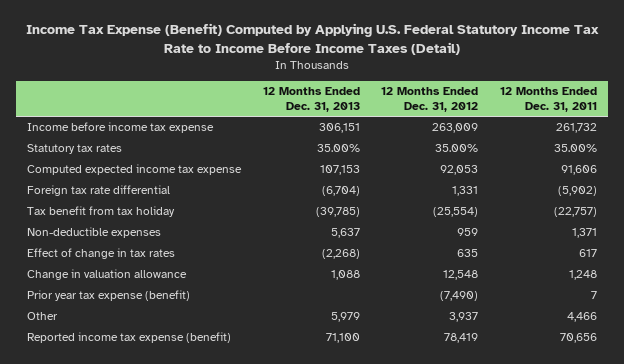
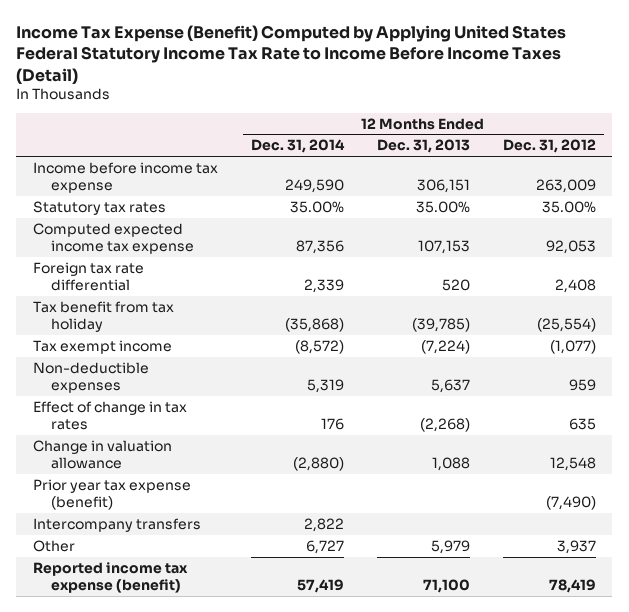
[25,23,599,55] Income Tax Expense (Benefit) Computed by Applying U.S. Federal Statutory Income Tax Rate to Income Before Income Taxes (Detail) -> [16,24,567,84] Income Tax Expense (Benefit) Computed by Applying United States Federal Statutory Income Tax Rate to Income Before Income Taxes (Detail)
[499,87,597,113] 12 Months Ended Dec. 31, 2011 -> none
none -> [250,139,345,154] Dec. 31, 2014
[321,186,360,197] (6,704) -> [441,278,470,291] 520
[452,186,479,197] 1,331 -> [554,278,596,293] 2,408
none -> [32,339,172,354] Tax exempt income
none -> [32,517,201,532] Intercompany transfers

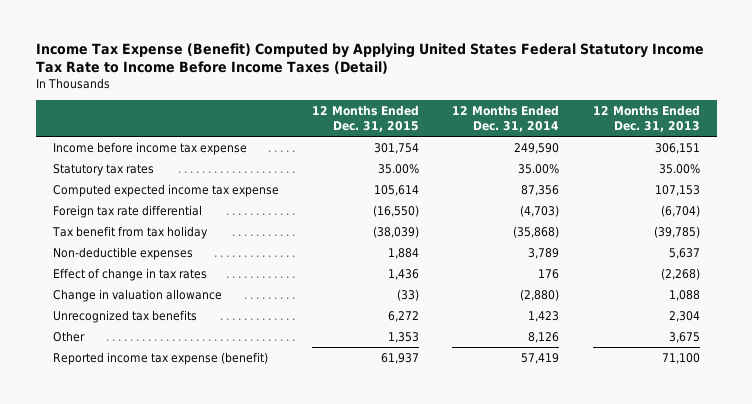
[502,139,596,154] Dec. 31, 2012 -> none
none -> [312,105,420,132] 12 Months Ended Dec. 31, 2015
[303,278,344,293] 2,339 -> [520,204,560,217] (4,703)
[441,278,470,291] 520 -> [660,204,700,217] (6,704)
[32,339,172,354] Tax exempt income -> none
[306,378,344,393] 5,319 -> [528,247,560,259] 3,789
[32,478,191,510] Prior year tax expense (benefit) -> none
[32,517,201,532] Intercompany transfers -> none
none -> [52,309,197,323] Unrecognized tax benefits
[305,539,344,554] 6,727 -> [528,331,560,343] 8,126
[430,539,470,554] 5,979 -> [668,331,700,343] 3,675

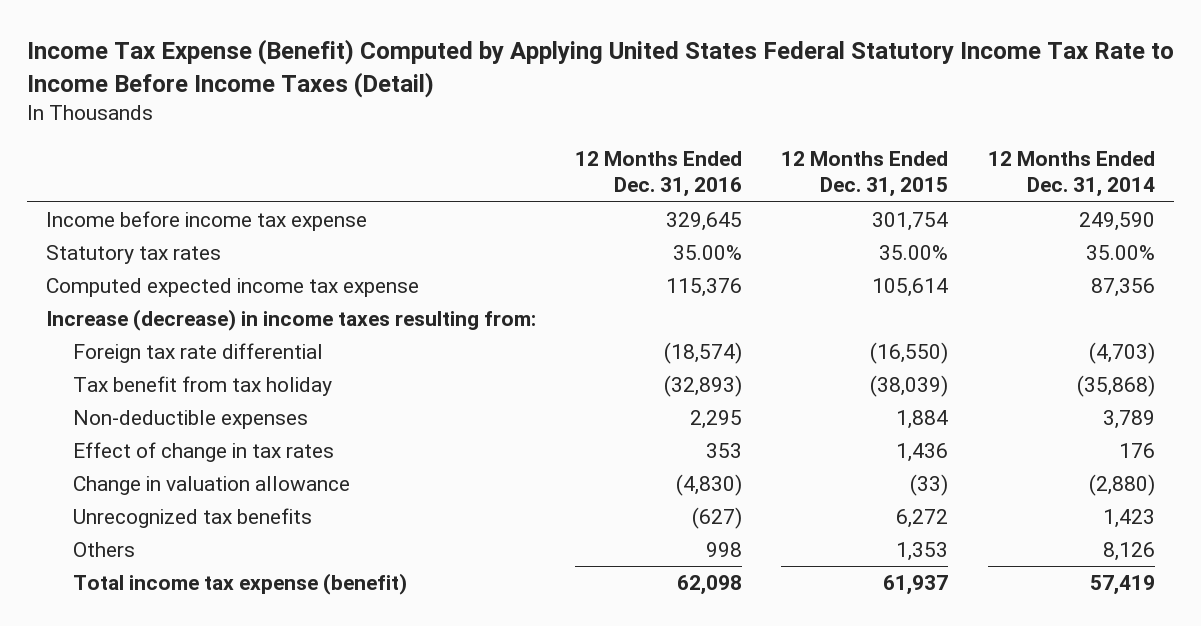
[592,105,700,132] 12 Months Ended Dec. 31, 2013 -> none
none -> [575,150,743,198] 12 Months Ended Dec. 31, 2016
none -> [46,309,537,332] Increase (decrease) in income taxes resulting from:
[52,330,85,342] Other -> [73,542,136,558] Others
[52,351,268,365] Reported income tax expense (benefit) -> [73,573,408,596] Total income tax expense (benefit)

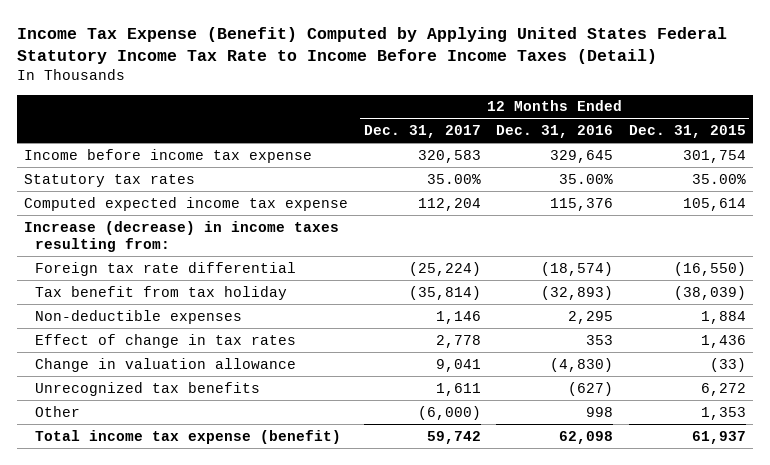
[987,150,1155,198] 12 Months Ended Dec. 31, 2014 -> none
none -> [363,124,481,138] Dec. 31, 2017
[73,542,136,558] Others -> [34,405,80,417] Other

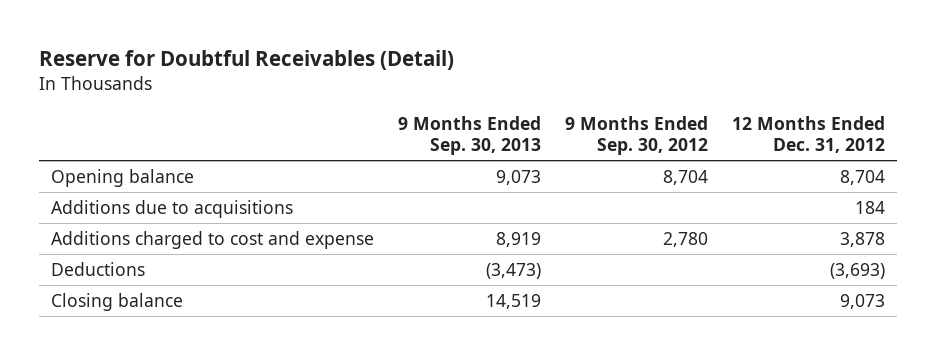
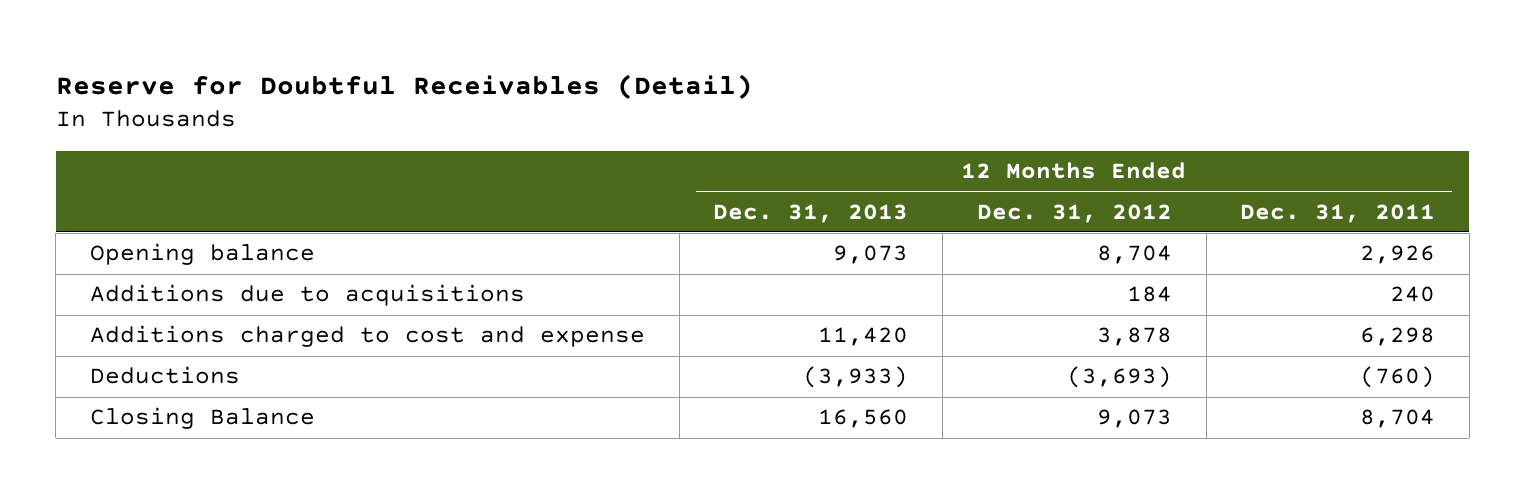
[398,115,542,156] 9 Months Ended Sep. 30, 2013 -> none
[565,115,709,156] 9 Months Ended Sep. 30, 2012 -> none
none -> [713,203,909,223] Dec. 31, 2013
none -> [1240,203,1436,223] Dec. 31, 2011
[51,292,184,311] Closing balance -> [90,407,316,430] Closing Balance

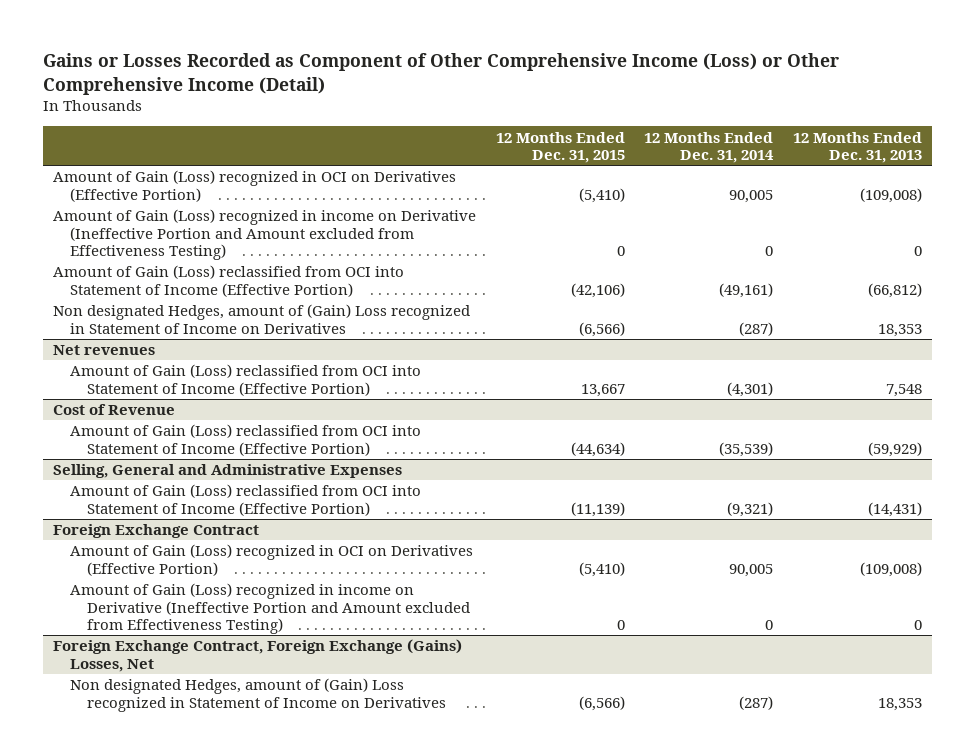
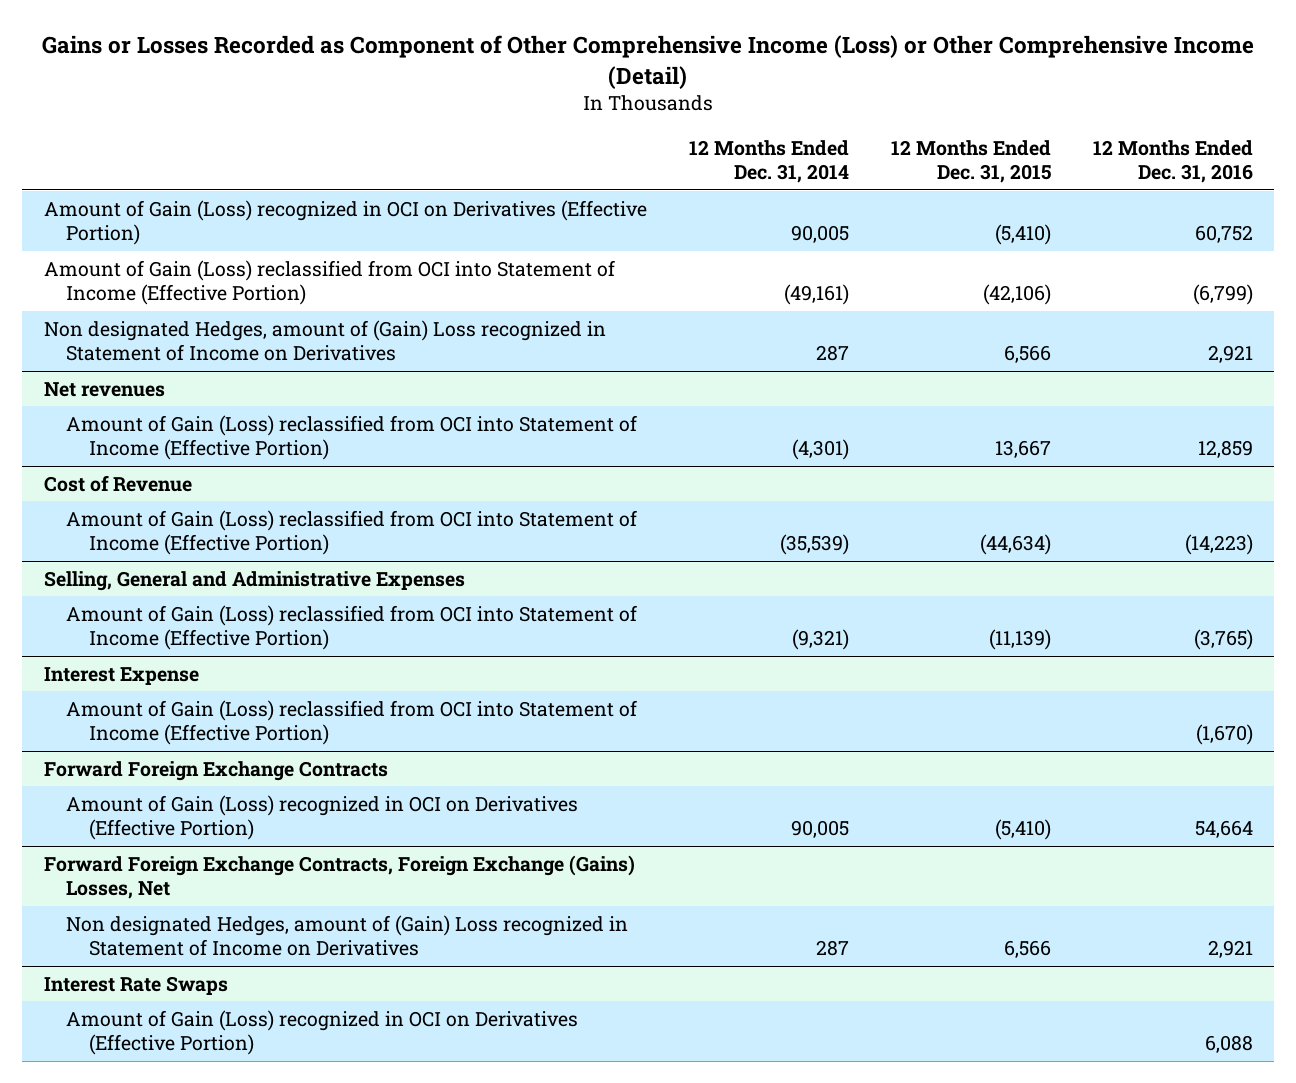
[792,131,922,164] 12 Months Ended Dec. 31, 2013 -> none
none -> [1092,139,1253,184] 12 Months Ended Dec. 31, 2016
[53,209,477,261] Amount of Gain (Loss) recognized in income on Derivative (Ineffective Portion and Amount excluded from Effectiveness Testing) -> none
[578,321,625,337] (6,566) -> [1003,344,1051,363] 6,566
[739,321,774,336] (287) -> [815,344,849,361] 287
none -> [43,666,199,685] Interest Expense
none -> [66,699,638,745] Amount of Gain (Loss) reclassified from OCI into Statement of Income (Effective Portion)
[53,524,260,539] Foreign Exchange Contract -> [43,760,388,781] Forward Foreign Exchange Contracts
[69,583,470,635] Amount of Gain (Loss) recognized in income on Derivative (Ineffective Portion and Amount excluded from Effectiveness Testing) -> none
[53,639,463,672] Foreign Exchange Contract, Foreign Exchange (Gains) Losses, Net -> [43,854,635,899] Forward Foreign Exchange Contracts, Foreign Exchange (Gains) Losses, Net
[578,695,625,711] (6,566) -> [1003,939,1051,958] 6,566
[739,695,774,710] (287) -> [815,939,849,956] 287
none -> [43,975,228,995] Interest Rate Swaps
none -> [66,1009,579,1055] Amount of Gain (Loss) recognized in OCI on Derivatives (Effective Portion)

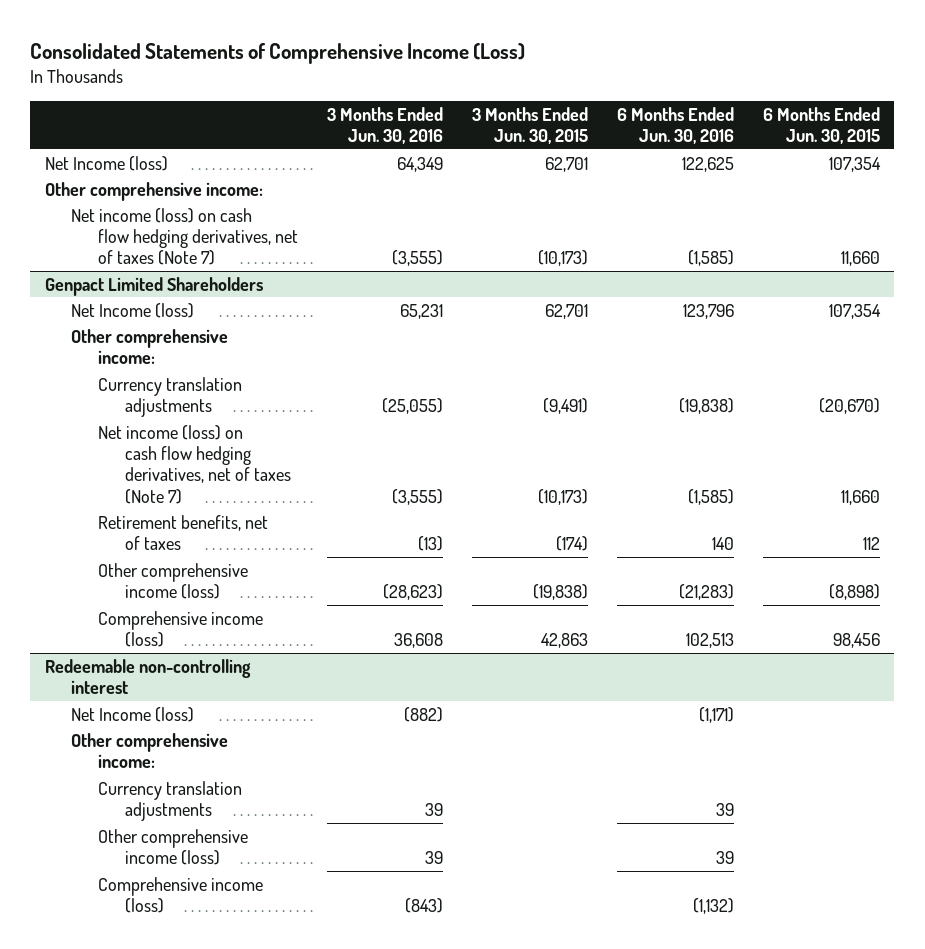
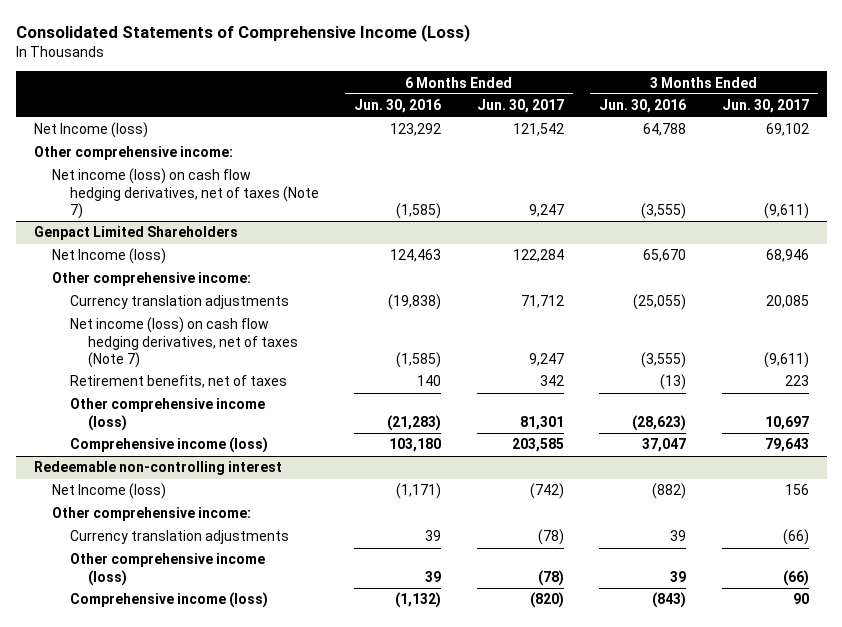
[471,106,588,145] 3 Months Ended Jun. 30, 2015 -> none
[762,106,880,145] 6 Months Ended Jun. 30, 2015 -> none
none -> [476,99,564,114] Jun. 30, 2017
none -> [721,99,809,114] Jun. 30, 2017
[396,156,443,172] 64,349 -> [643,123,687,137] 64,788
[681,156,734,172] 122,625 -> [390,123,442,137] 123,292
[399,303,443,319] 65,231 -> [643,249,687,263] 65,670
[682,303,734,319] 123,796 -> [390,249,442,263] 124,463
[393,633,443,649] 36,608 -> [642,438,687,453] 37,047
[685,633,734,649] 102,513 -> [389,438,442,453] 103,180

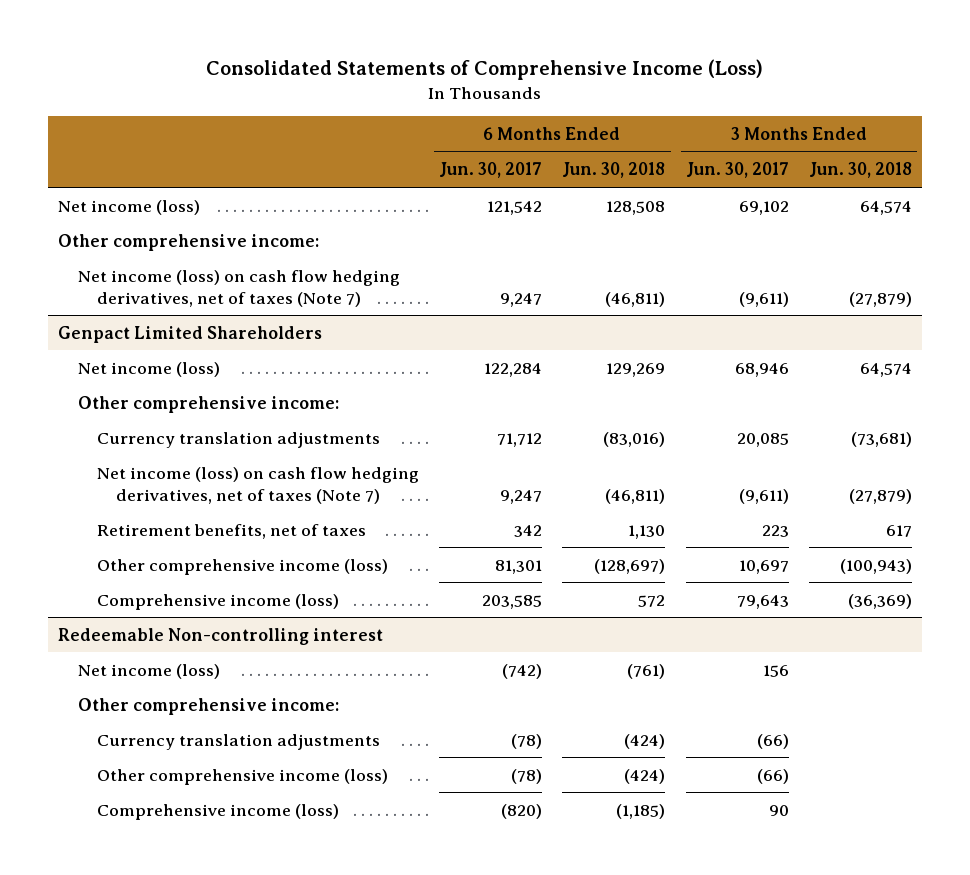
[354,99,442,114] Jun. 30, 2016 -> none
[599,99,687,114] Jun. 30, 2016 -> none
none -> [562,162,666,179] Jun. 30, 2018
none -> [808,162,912,179] Jun. 30, 2018
[33,122,148,139] Net Income (loss) -> [58,199,201,215] Net income (loss)
[51,248,166,265] Net Income (loss) -> [77,361,220,377] Net income (loss)
[33,461,282,476] Redeemable non-controlling interest -> [58,627,384,645] Redeemable Non-controlling interest
[51,483,166,500] Net Income (loss) -> [77,663,220,679] Net income (loss)

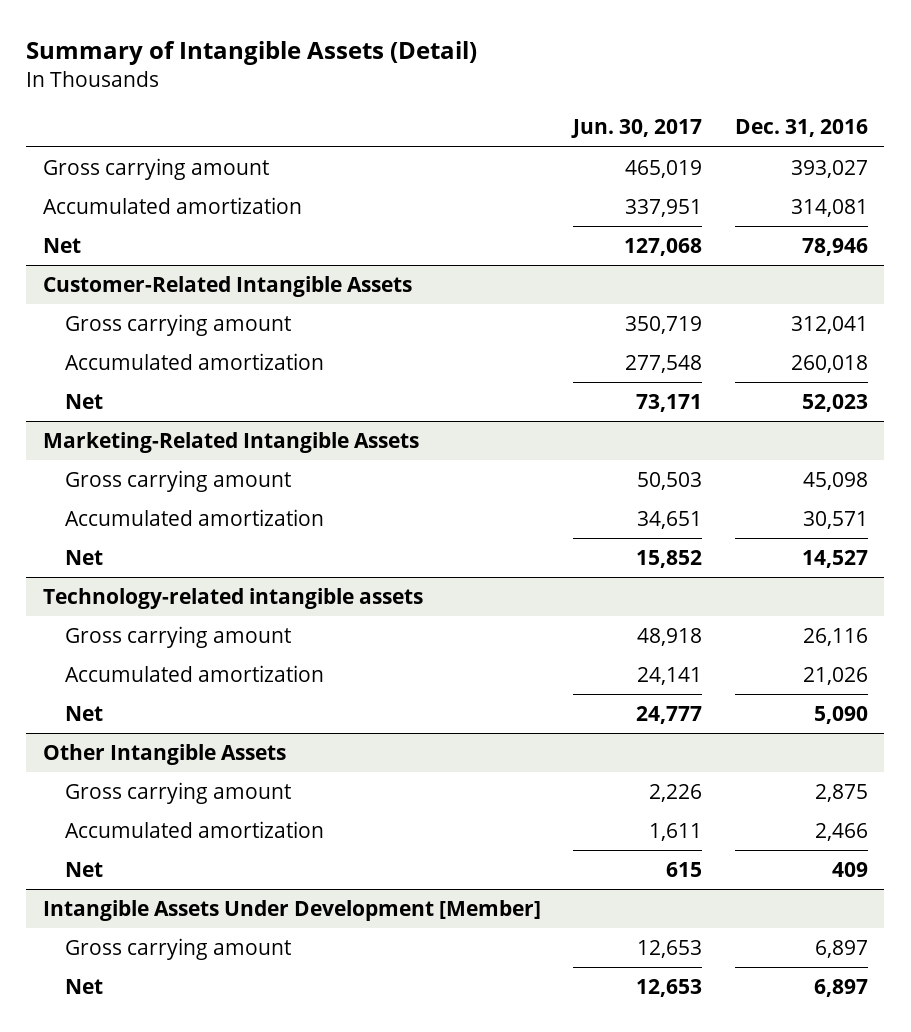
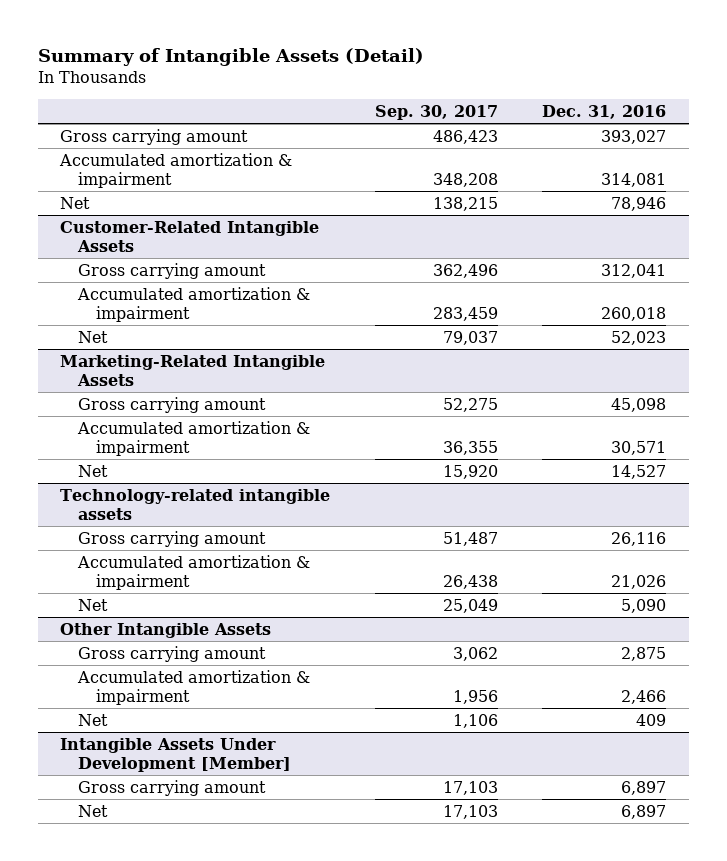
[571,119,703,139] Jun. 30, 2017 -> none
none -> [374,104,498,120] Sep. 30, 2017
[42,197,302,215] Accumulated amortization -> [59,152,293,188] Accumulated amortization & impairment
[64,353,324,371] Accumulated amortization -> [77,286,311,322] Accumulated amortization & impairment
[64,509,324,527] Accumulated amortization -> [77,420,311,456] Accumulated amortization & impairment
[64,665,324,683] Accumulated amortization -> [77,554,311,590] Accumulated amortization & impairment
[64,821,324,839] Accumulated amortization -> [77,669,311,705] Accumulated amortization & impairment

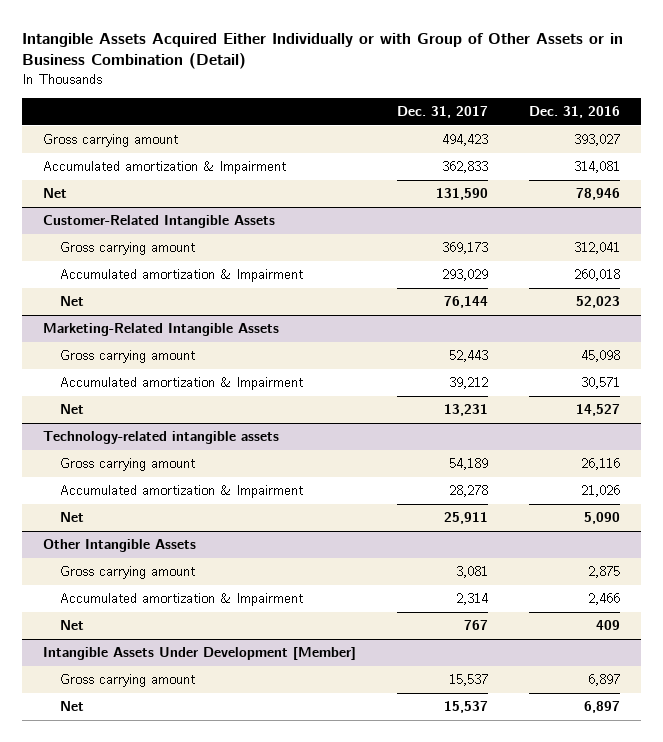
[38,48,425,67] Summary of Intangible Assets (Detail) -> [22,32,624,70] Intangible Assets Acquired Either Individually or with Group of Other Assets or in Business Combination (Detail)
[374,104,498,120] Sep. 30, 2017 -> none
none -> [396,105,488,118] Dec. 31, 2017
[59,152,293,188] Accumulated amortization & impairment -> [42,161,286,175] Accumulated amortization & Impairment
[77,286,311,322] Accumulated amortization & impairment -> [59,269,303,283] Accumulated amortization & Impairment
[77,420,311,456] Accumulated amortization & impairment -> [59,377,303,391] Accumulated amortization & Impairment
[77,554,311,590] Accumulated amortization & impairment -> [59,485,303,499] Accumulated amortization & Impairment
[77,669,311,705] Accumulated amortization & impairment -> [59,593,303,607] Accumulated amortization & Impairment

